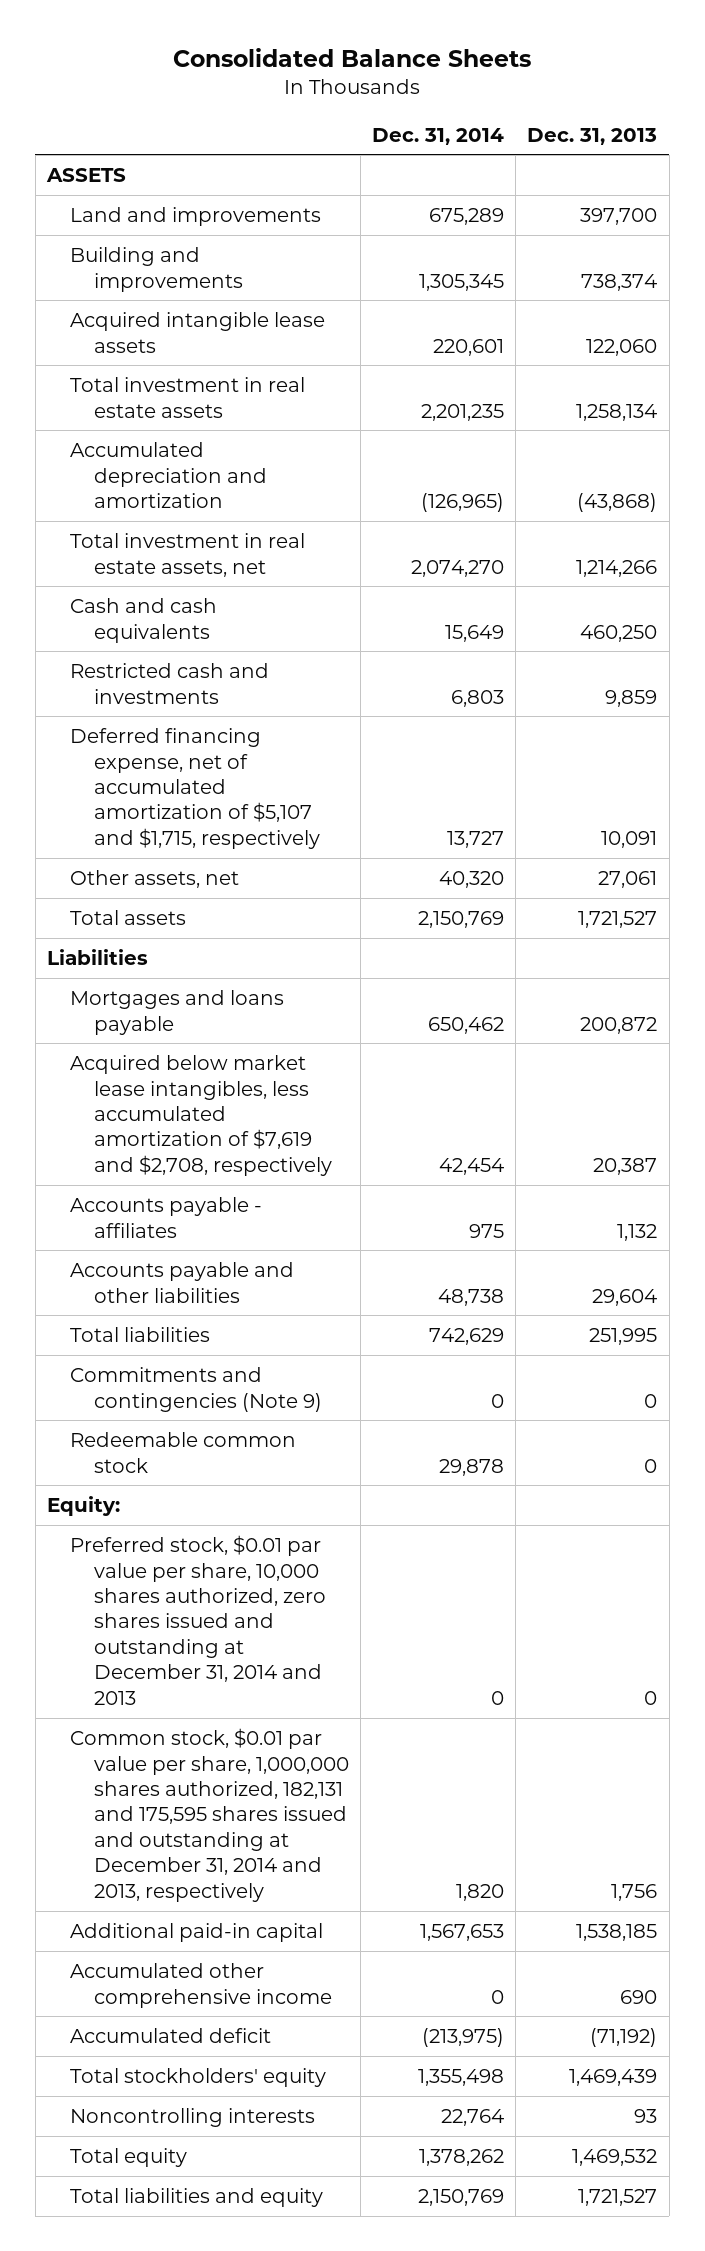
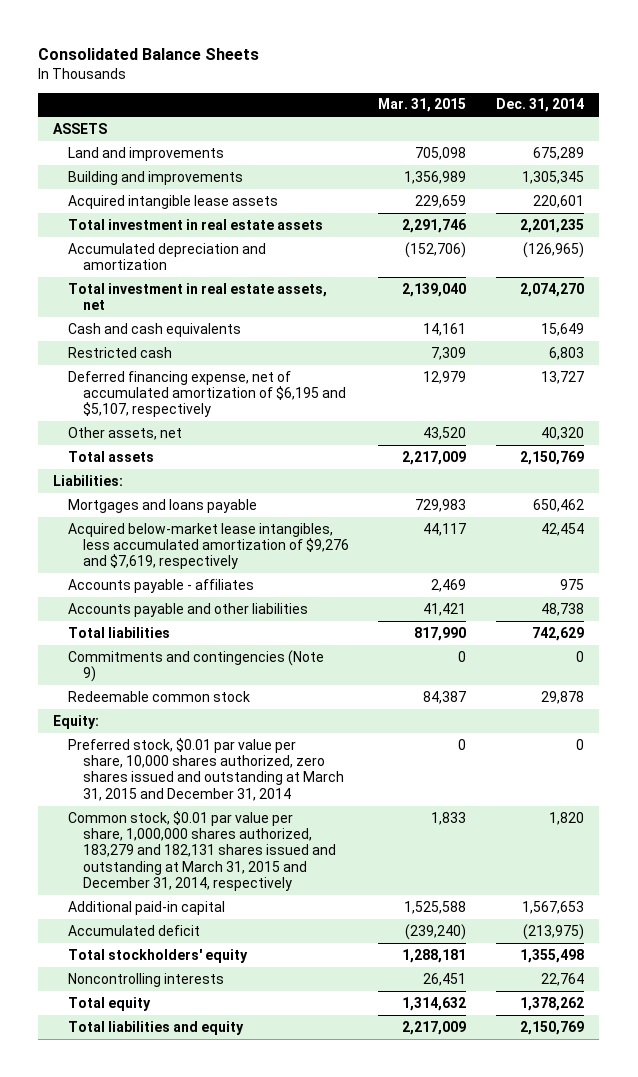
[527,127,658,145] Dec. 31, 2013 -> none
none -> [378,98,467,113] Mar. 31, 2015
[70,663,270,704] Restricted cash and investments -> [67,346,172,358] Restricted cash
[70,728,320,849] Deferred financing expense, net of accumulated amortization of $5,107 and $1,715, respectively -> [67,370,346,418] Deferred financing expense, net of accumulated amortization of $6,195 and $5,107, respectively
[47,949,149,966] Liabilities -> [53,474,124,486] Liabilities:
[70,1055,332,1176] Acquired below market lease intangibles, less accumulated amortization of $7,619 and $2,708, respectively -> [67,522,349,570] Acquired below-market lease intangibles, less accumulated amortization of $9,276 and $7,619, respectively
[70,1535,326,1705] Preferred stock, $0.01 par value per share, 10,000 shares authorized, zero shares issued and outstanding at December 31, 2014 and 2013 -> [67,737,344,801] Preferred stock, $0.01 par value per share, 10,000 shares authorized, zero shares issued and outstanding at March 31, 2015 and December 31, 2014
[70,1728,349,1902] Common stock, $0.01 par value per share, 1,000,000 shares authorized, 182,131 and 175,595 shares issued and outstanding at December 31, 2014 and 2013, respectively -> [67,810,336,891] Common stock, $0.01 par value per share, 1,000,000 shares authorized, 183,279 and 182,131 shares issued and outstanding at March 31, 2015 and December 31, 2014, respectively
[70,1963,332,2008] Accumulated other comprehensive income -> none

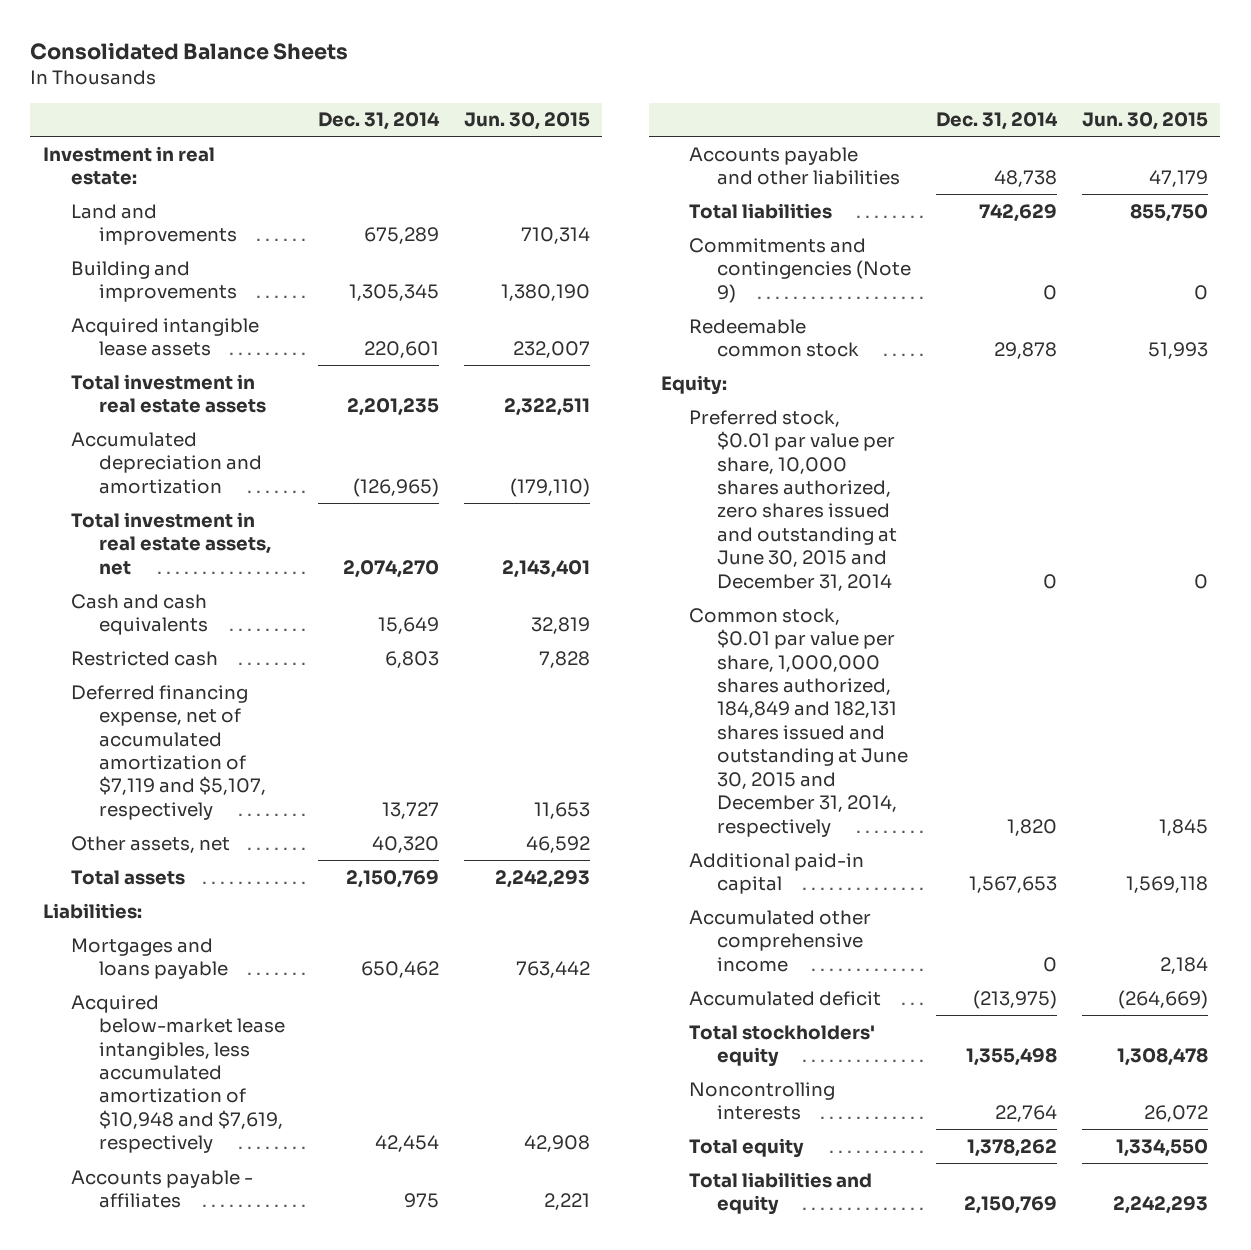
[378,98,467,113] Mar. 31, 2015 -> none
none -> [463,112,590,131] Jun. 30, 2015
[53,122,108,134] ASSETS -> none
none -> [42,145,215,186] Investment in real estate:
[67,370,346,418] Deferred financing expense, net of accumulated amortization of $6,195 and $5,107, respectively -> [71,684,267,820] Deferred financing expense, net of accumulated amortization of $7,119 and $5,107, respectively
[67,522,349,570] Acquired below-market lease intangibles, less accumulated amortization of $9,276 and $7,619, respectively -> [71,994,286,1154] Acquired below-market lease intangibles, less accumulated amortization of $10,948 and $7,619, respectively
[67,737,344,801] Preferred stock, $0.01 par value per share, 10,000 shares authorized, zero shares issued and outstanding at March 31, 2015 and December 31, 2014 -> [689,409,898,591] Preferred stock, $0.01 par value per share, 10,000 shares authorized, zero shares issued and outstanding at June 30, 2015 and December 31, 2014
[67,810,336,891] Common stock, $0.01 par value per share, 1,000,000 shares authorized, 183,279 and 182,131 shares issued and outstanding at March 31, 2015 and December 31, 2014, respectively -> [689,607,909,837] Common stock, $0.01 par value per share, 1,000,000 shares authorized, 184,849 and 182,131 shares issued and outstanding at June 30, 2015 and December 31, 2014, respectively
none -> [689,909,872,972] Accumulated other comprehensive income

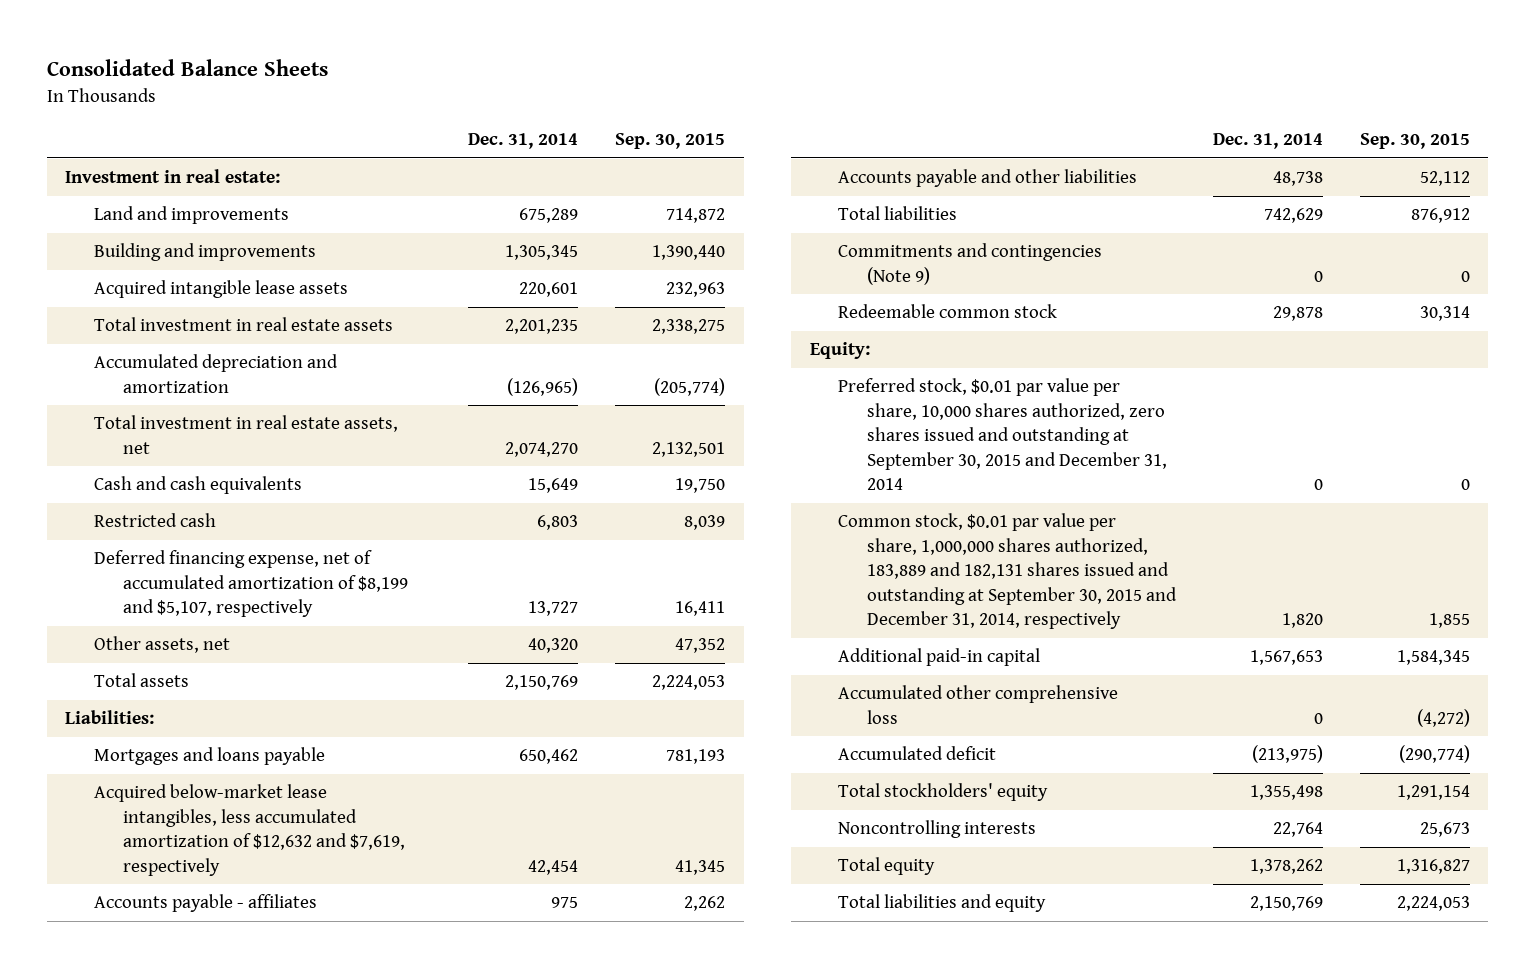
[463,112,590,131] Jun. 30, 2015 -> none
none -> [615,133,726,150] Sep. 30, 2015
[71,684,267,820] Deferred financing expense, net of accumulated amortization of $7,119 and $5,107, respectively -> [94,550,408,618] Deferred financing expense, net of accumulated amortization of $8,199 and $5,107, respectively
[71,994,286,1154] Acquired below-market lease intangibles, less accumulated amortization of $10,948 and $7,619, respectively -> [94,784,405,876] Acquired below-market lease intangibles, less accumulated amortization of $12,632 and $7,619, respectively
[689,409,898,591] Preferred stock, $0.01 par value per share, 10,000 shares authorized, zero shares issued and outstanding at June 30, 2015 and December 31, 2014 -> [838,378,1167,491] Preferred stock, $0.01 par value per share, 10,000 shares authorized, zero shares issued and outstanding at September 30, 2015 and December 31, 2014
[689,607,909,837] Common stock, $0.01 par value per share, 1,000,000 shares authorized, 184,849 and 182,131 shares issued and outstanding at June 30, 2015 and December 31, 2014, respectively -> [838,513,1177,630] Common stock, $0.01 par value per share, 1,000,000 shares authorized, 183,889 and 182,131 shares issued and outstanding at September 30, 2015 and December 31, 2014, respectively
[689,909,872,972] Accumulated other comprehensive income -> [838,685,1119,724] Accumulated other comprehensive loss

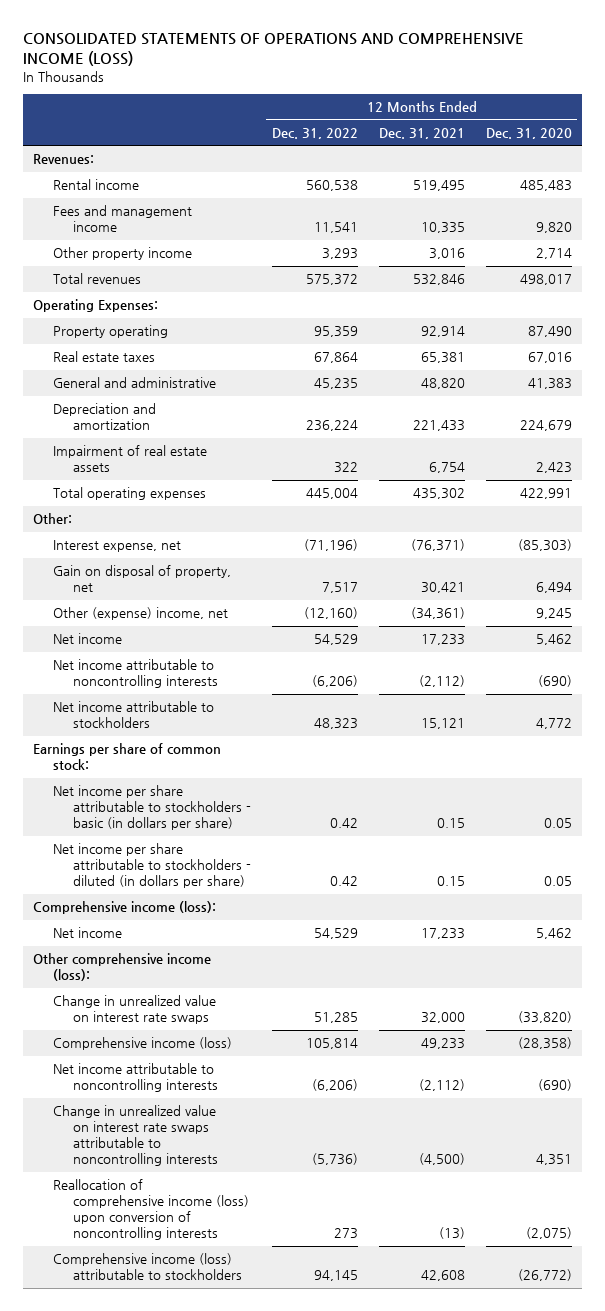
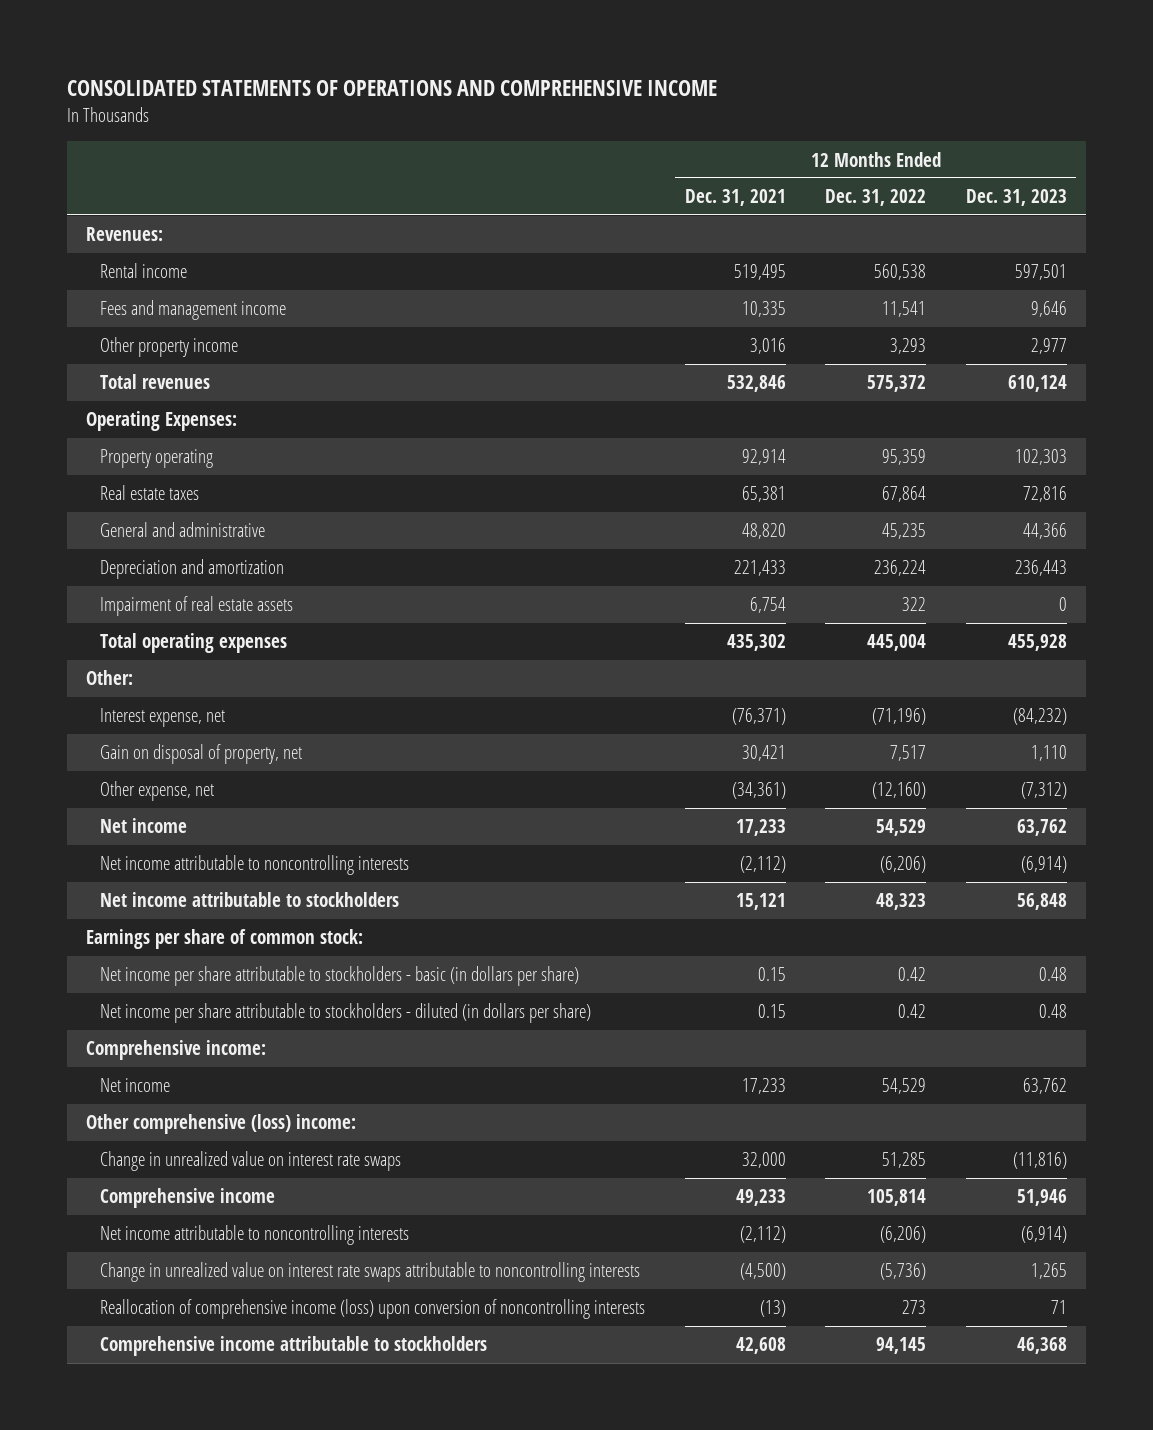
[22,33,524,67] CONSOLIDATED STATEMENTS OF OPERATIONS AND COMPREHENSIVE INCOME (LOSS) -> [66,80,717,97] CONSOLIDATED STATEMENTS OF OPERATIONS AND COMPREHENSIVE INCOME
[485,127,572,139] Dec. 31, 2020 -> none
none -> [965,189,1067,207] Dec. 31, 2023
[53,607,229,621] Other (expense) income, net -> [100,781,215,802] Other expense, net
[33,901,217,915] Comprehensive income (loss): -> [86,1040,267,1061] Comprehensive income:
[33,953,212,982] Other comprehensive income (loss): -> [86,1114,357,1135] Other comprehensive (loss) income:
[53,1037,233,1051] Comprehensive income (loss) -> [100,1188,276,1209] Comprehensive income
[53,1253,242,1281] Comprehensive income (loss) attributable to stockholders -> [100,1336,488,1357] Comprehensive income attributable to stockholders

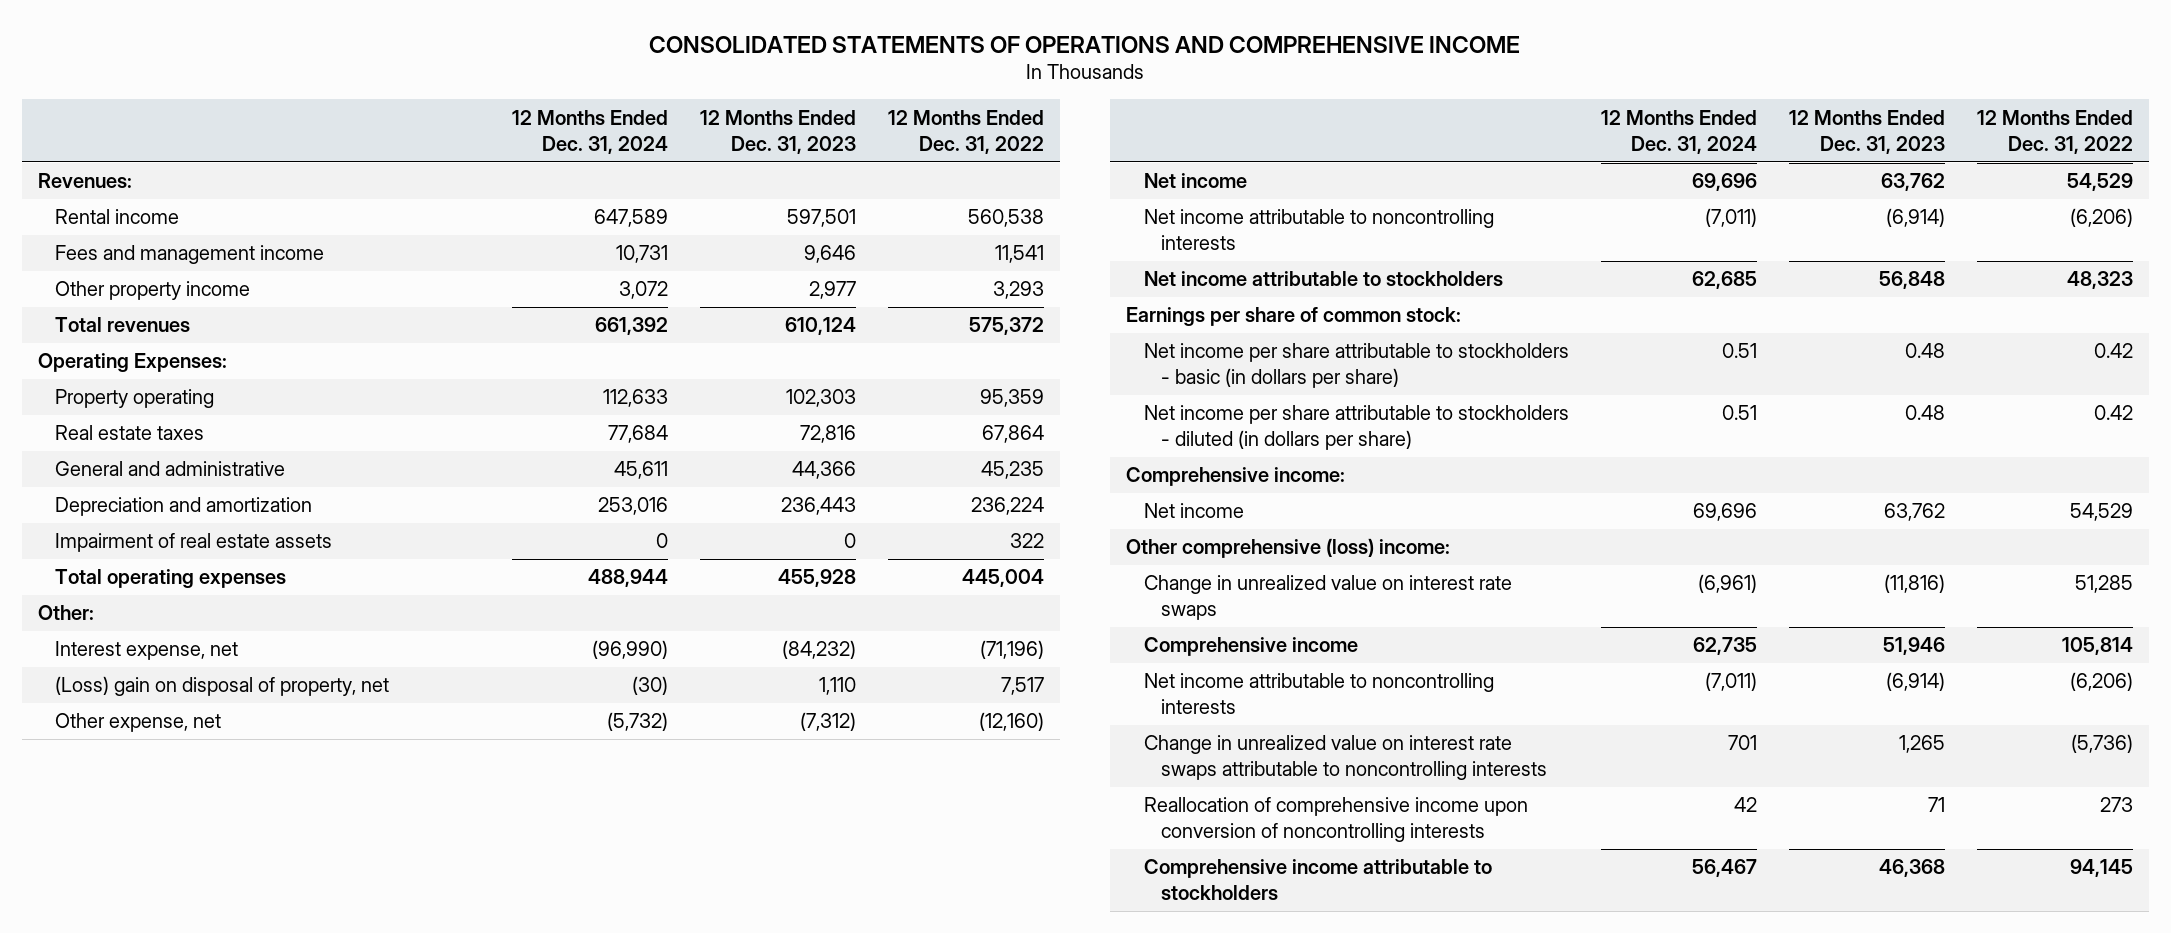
[684,189,786,207] Dec. 31, 2021 -> none
none -> [512,109,669,154] 12 Months Ended Dec. 31, 2024
[100,744,303,765] Gain on disposal of property, net -> [54,676,389,697] (Loss) gain on disposal of property, net
[100,1299,646,1320] Reallocation of comprehensive income (loss) upon conversion of noncontrolling interests -> [1143,797,1528,843] Reallocation of comprehensive income upon conversion of noncontrolling interests

